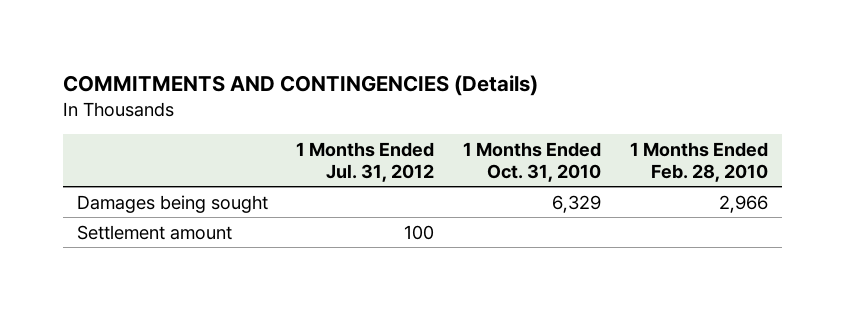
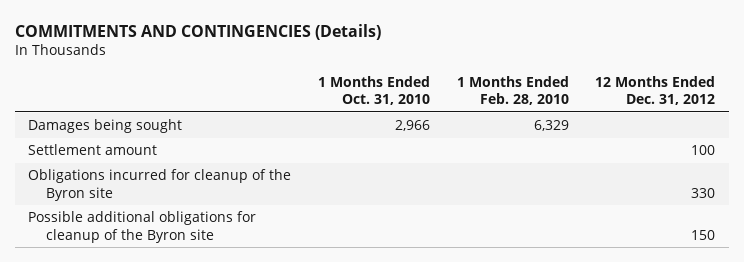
[296,142,435,182] 1 Months Ended Jul. 31, 2012 -> none
none -> [595,75,716,106] 12 Months Ended Dec. 31, 2012
[551,194,601,213] 6,329 -> [395,120,431,132] 2,966
[718,194,768,213] 2,966 -> [533,120,569,132] 6,329
none -> [28,169,292,201] Obligations incurred for cleanup of the Byron site
none -> [28,211,257,243] Possible additional obligations for cleanup of the Byron site

